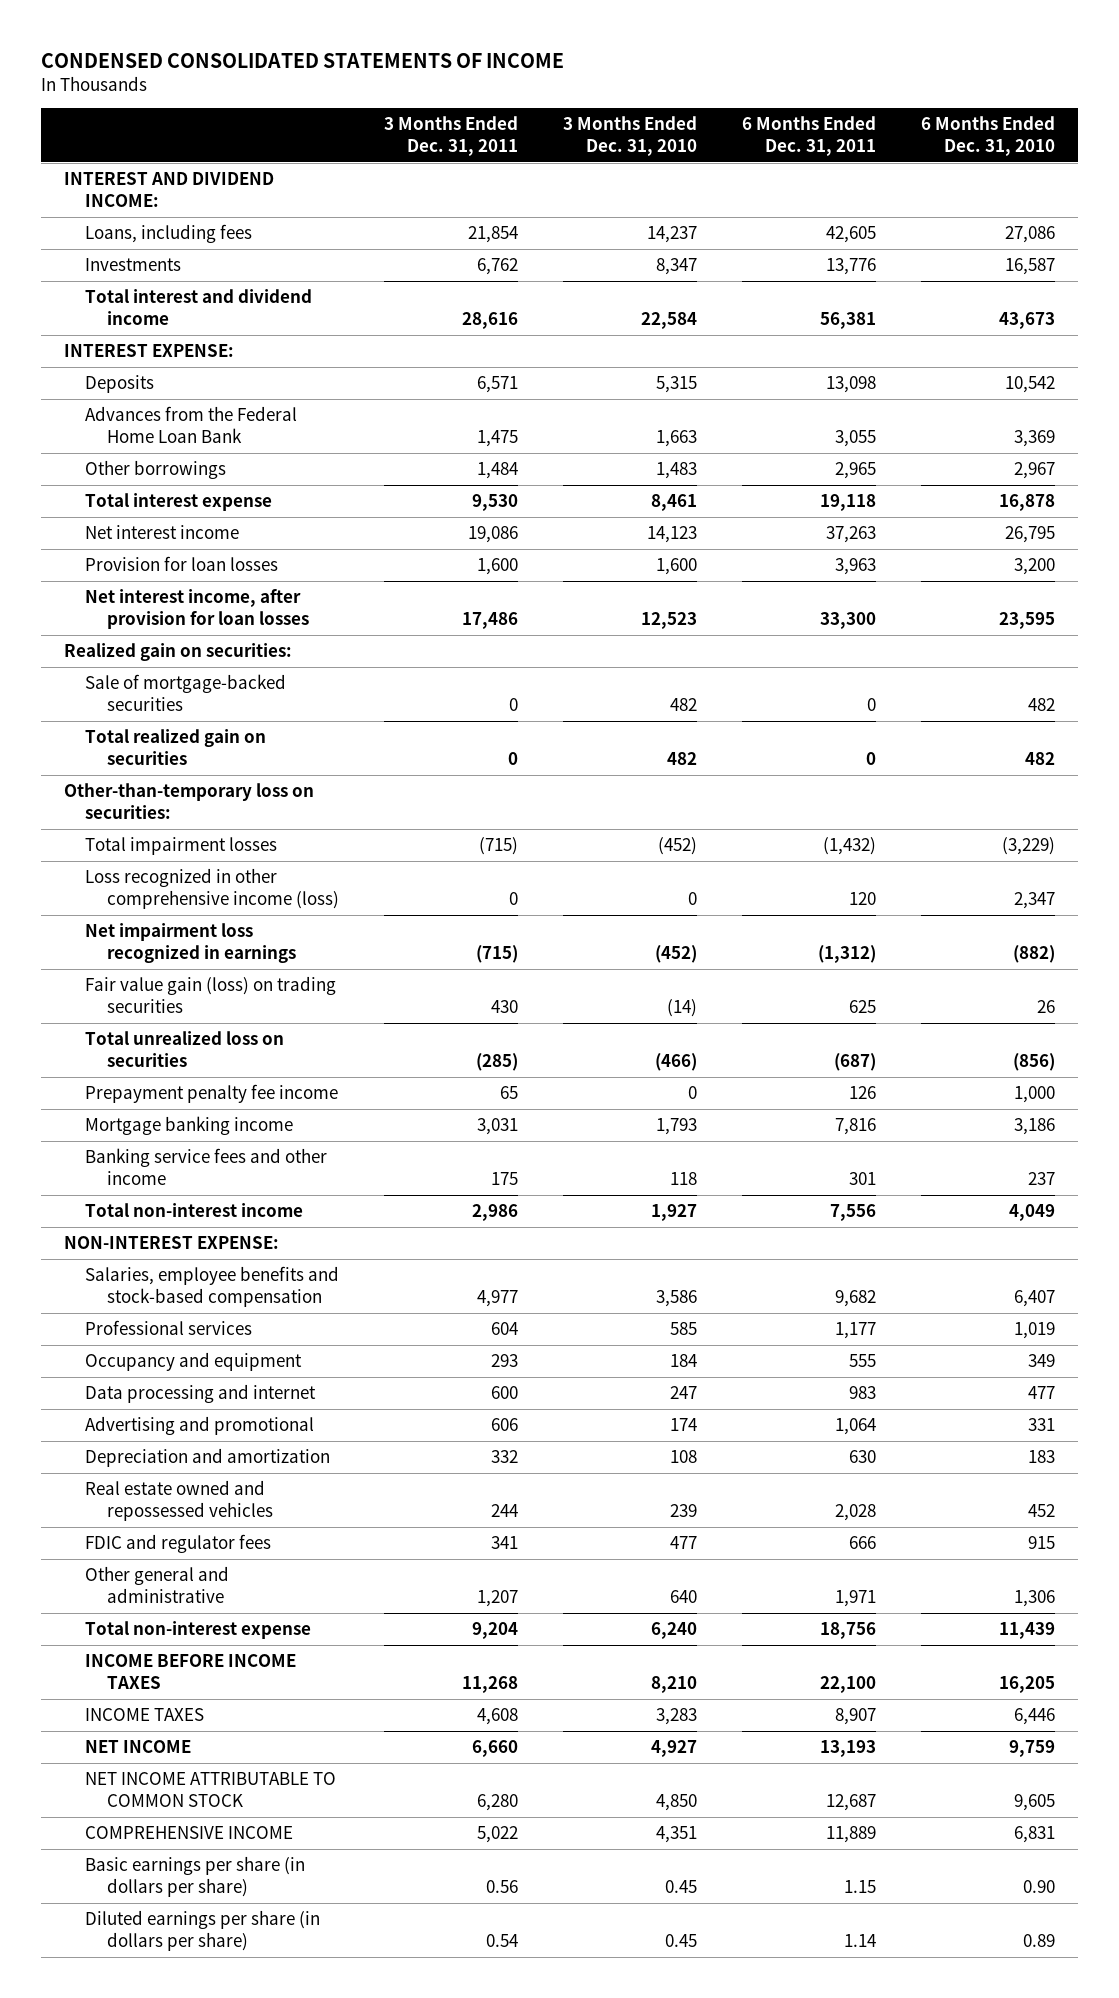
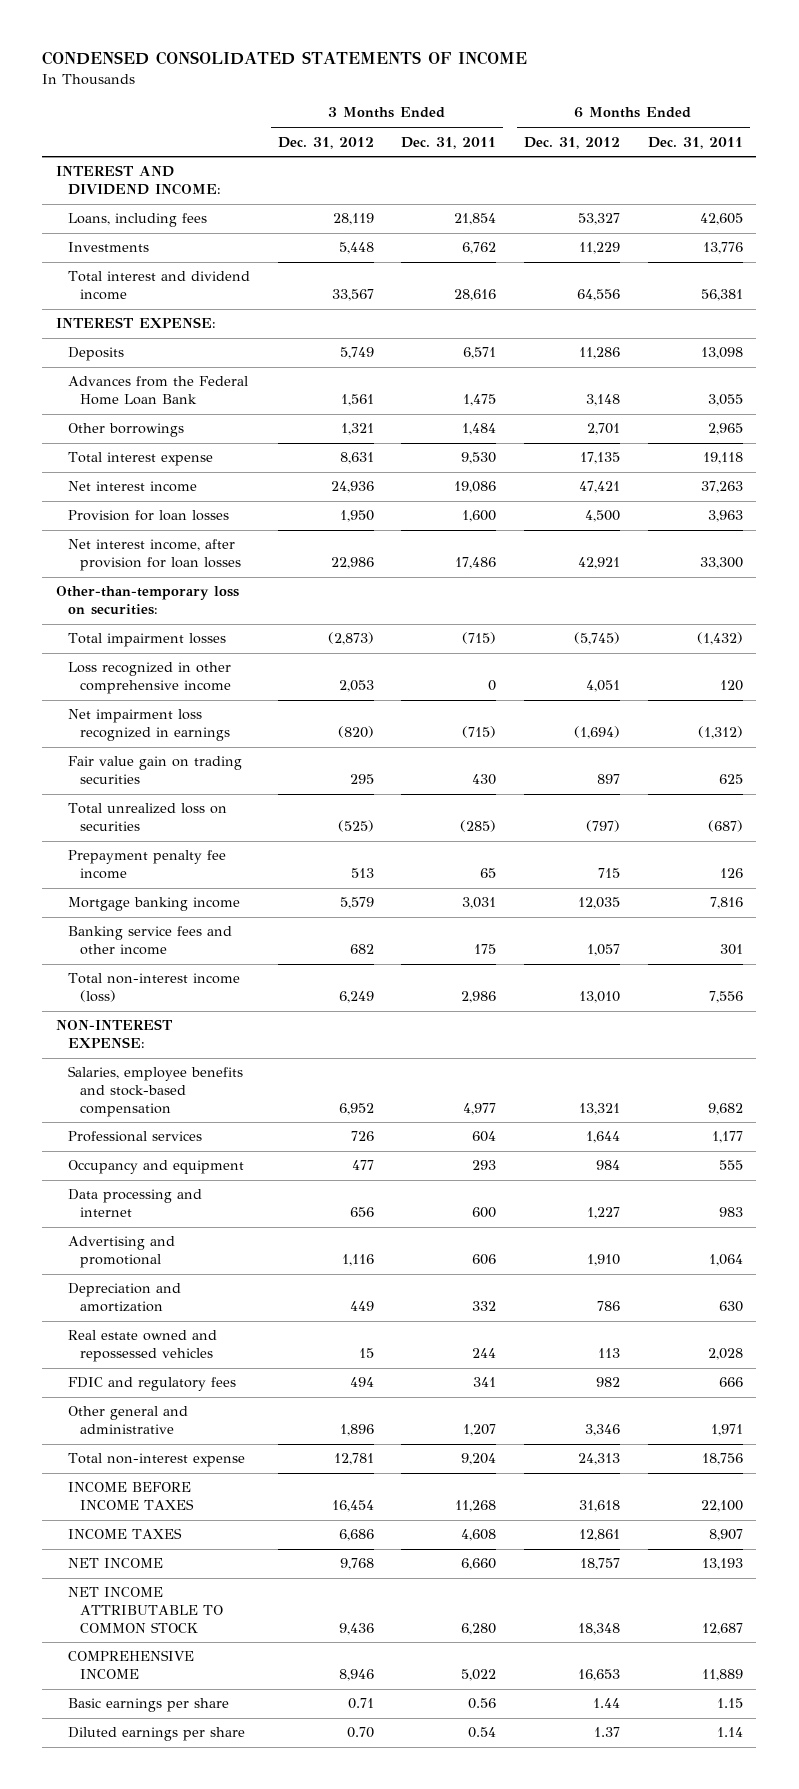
[563,116,698,156] 3 Months Ended Dec. 31, 2010 -> none
[921,116,1056,156] 6 Months Ended Dec. 31, 2010 -> none
none -> [277,136,374,149] Dec. 31, 2012
none -> [524,136,621,149] Dec. 31, 2012
[63,643,292,662] Realized gain on securities: -> none
[85,674,287,711] Sale of mortgage-backed securities -> none
[85,729,267,765] Total realized gain on securities -> none
[85,868,340,909] Loss recognized in other comprehensive income (loss) -> [68,662,232,695] Loss recognized in other comprehensive income
[85,976,337,1013] Fair value gain (loss) on trading securities -> [68,756,243,785] Fair value gain on trading securities
[85,1203,304,1218] Total non-interest income -> [68,973,241,1003] Total non-interest income (loss)
[85,1534,272,1554] FDIC and regulator fees -> [68,1377,237,1392] FDIC and regulatory fees
[85,1856,306,1897] Basic earnings per share (in dollars per share) -> [68,1698,230,1713] Basic earnings per share
[85,1910,321,1951] Diluted earnings per share (in dollars per share) -> [68,1727,246,1742] Diluted earnings per share

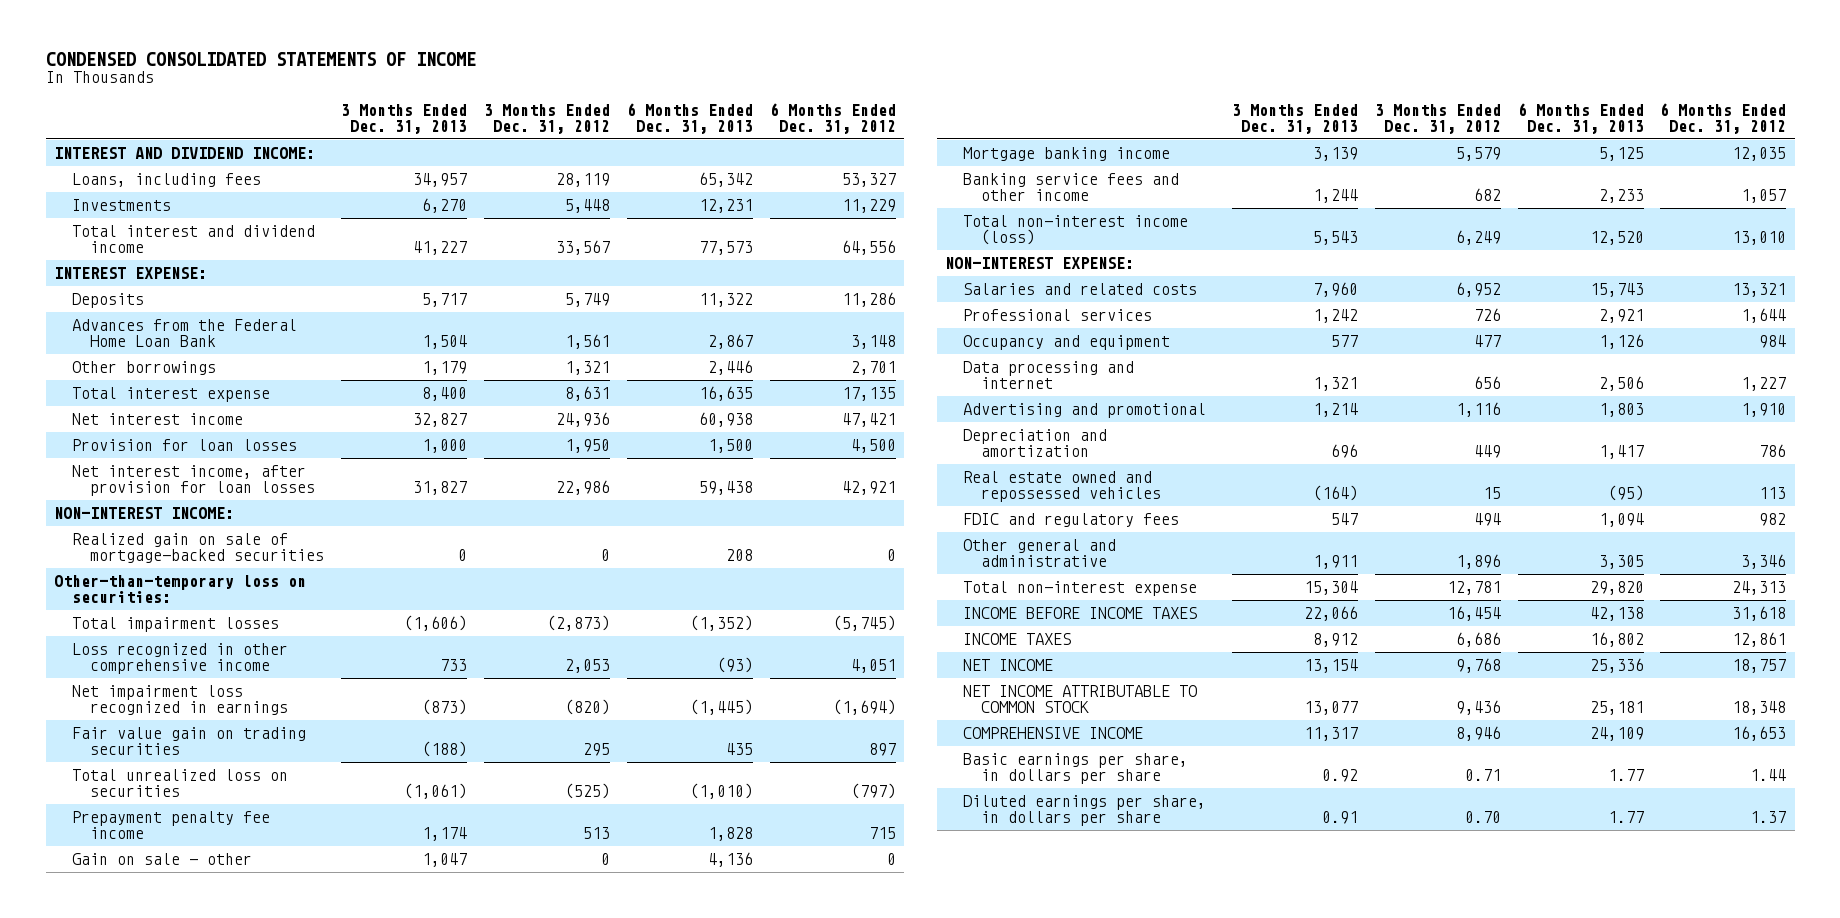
[401,136,497,149] Dec. 31, 2011 -> none
[647,136,743,149] Dec. 31, 2011 -> none
none -> [341,103,468,134] 3 Months Ended Dec. 31, 2013
none -> [626,102,753,134] 6 Months Ended Dec. 31, 2013
none -> [54,507,235,520] NON-INTEREST INCOME:
none -> [72,533,325,564] Realized gain on sale of mortgage-backed securities
none -> [72,853,253,866] Gain on sale - other
[68,1066,244,1117] Salaries, employee benefits and stock-based compensation -> [963,283,1198,296] Salaries and related costs
[68,1698,230,1713] Basic earnings per share -> [963,753,1189,785] Basic earnings per share, in dollars per share
[68,1727,246,1742] Diluted earnings per share -> [963,795,1207,827] Diluted earnings per share, in dollars per share

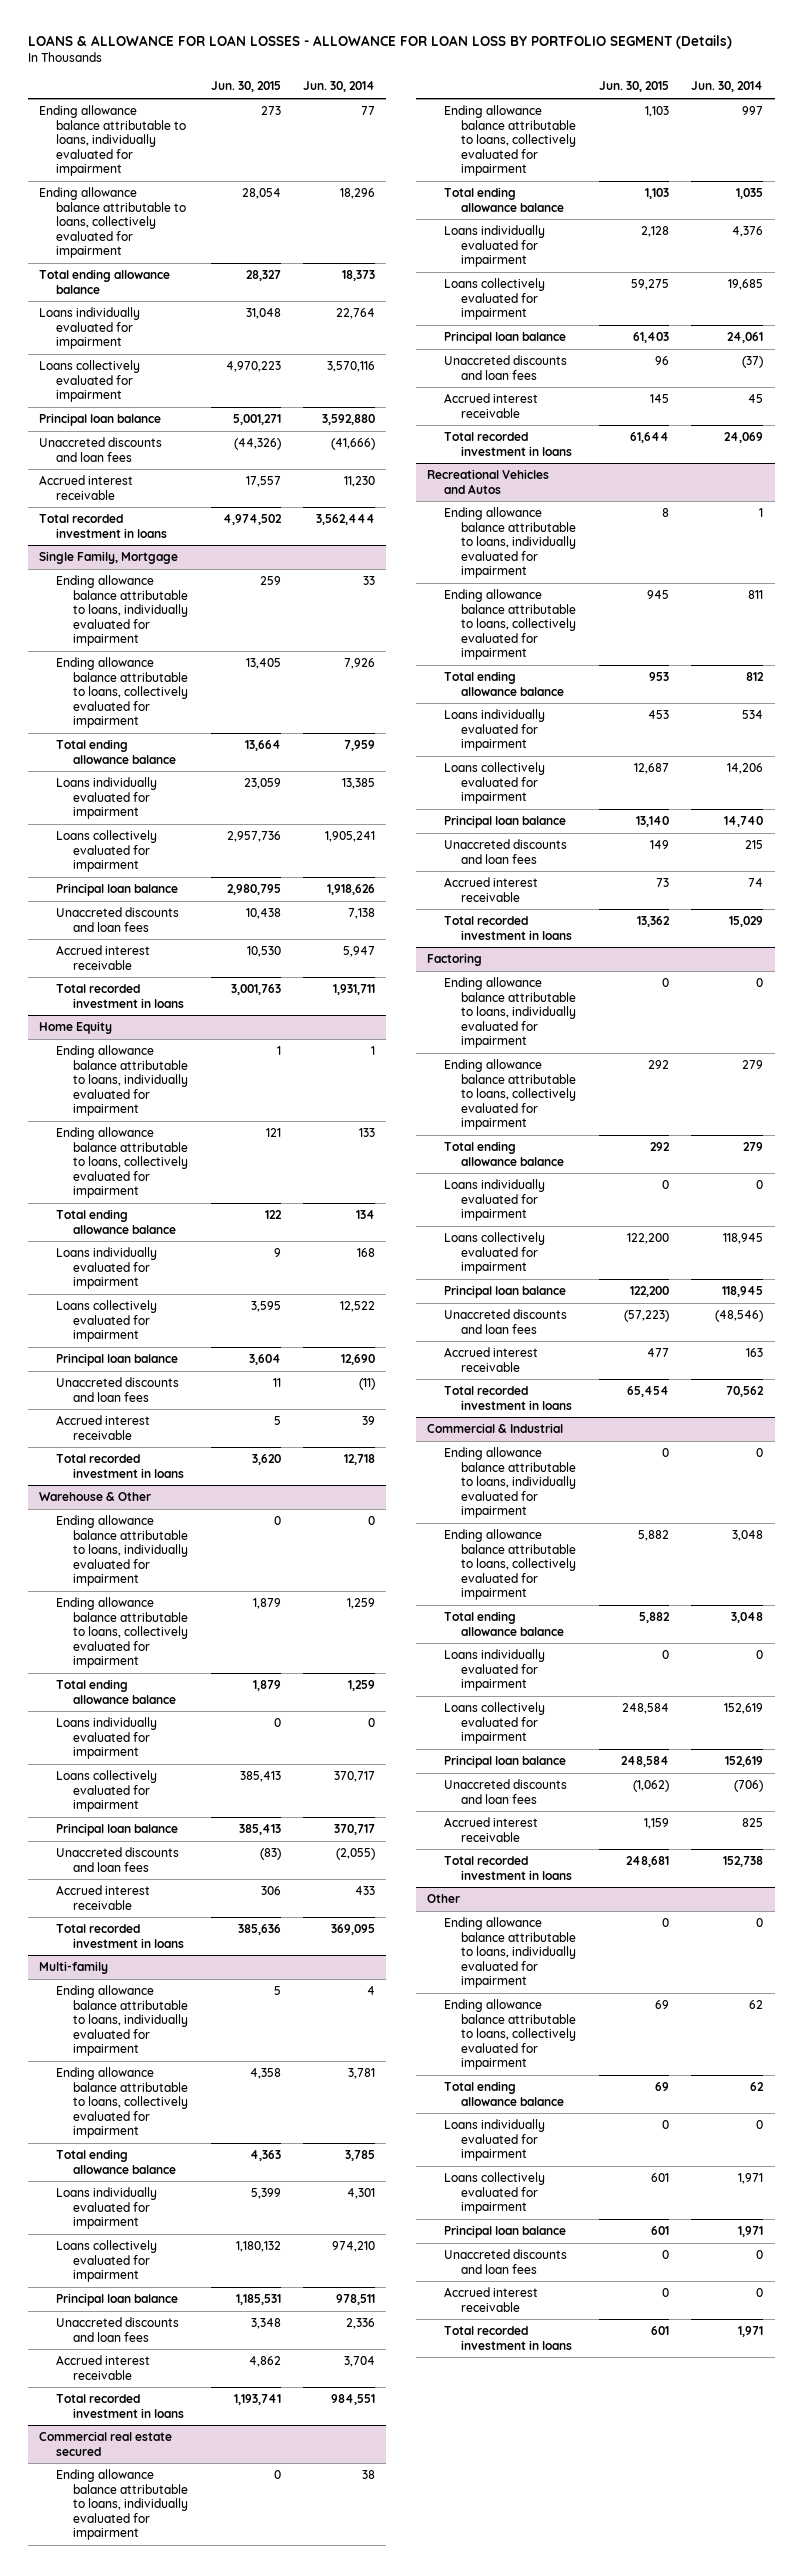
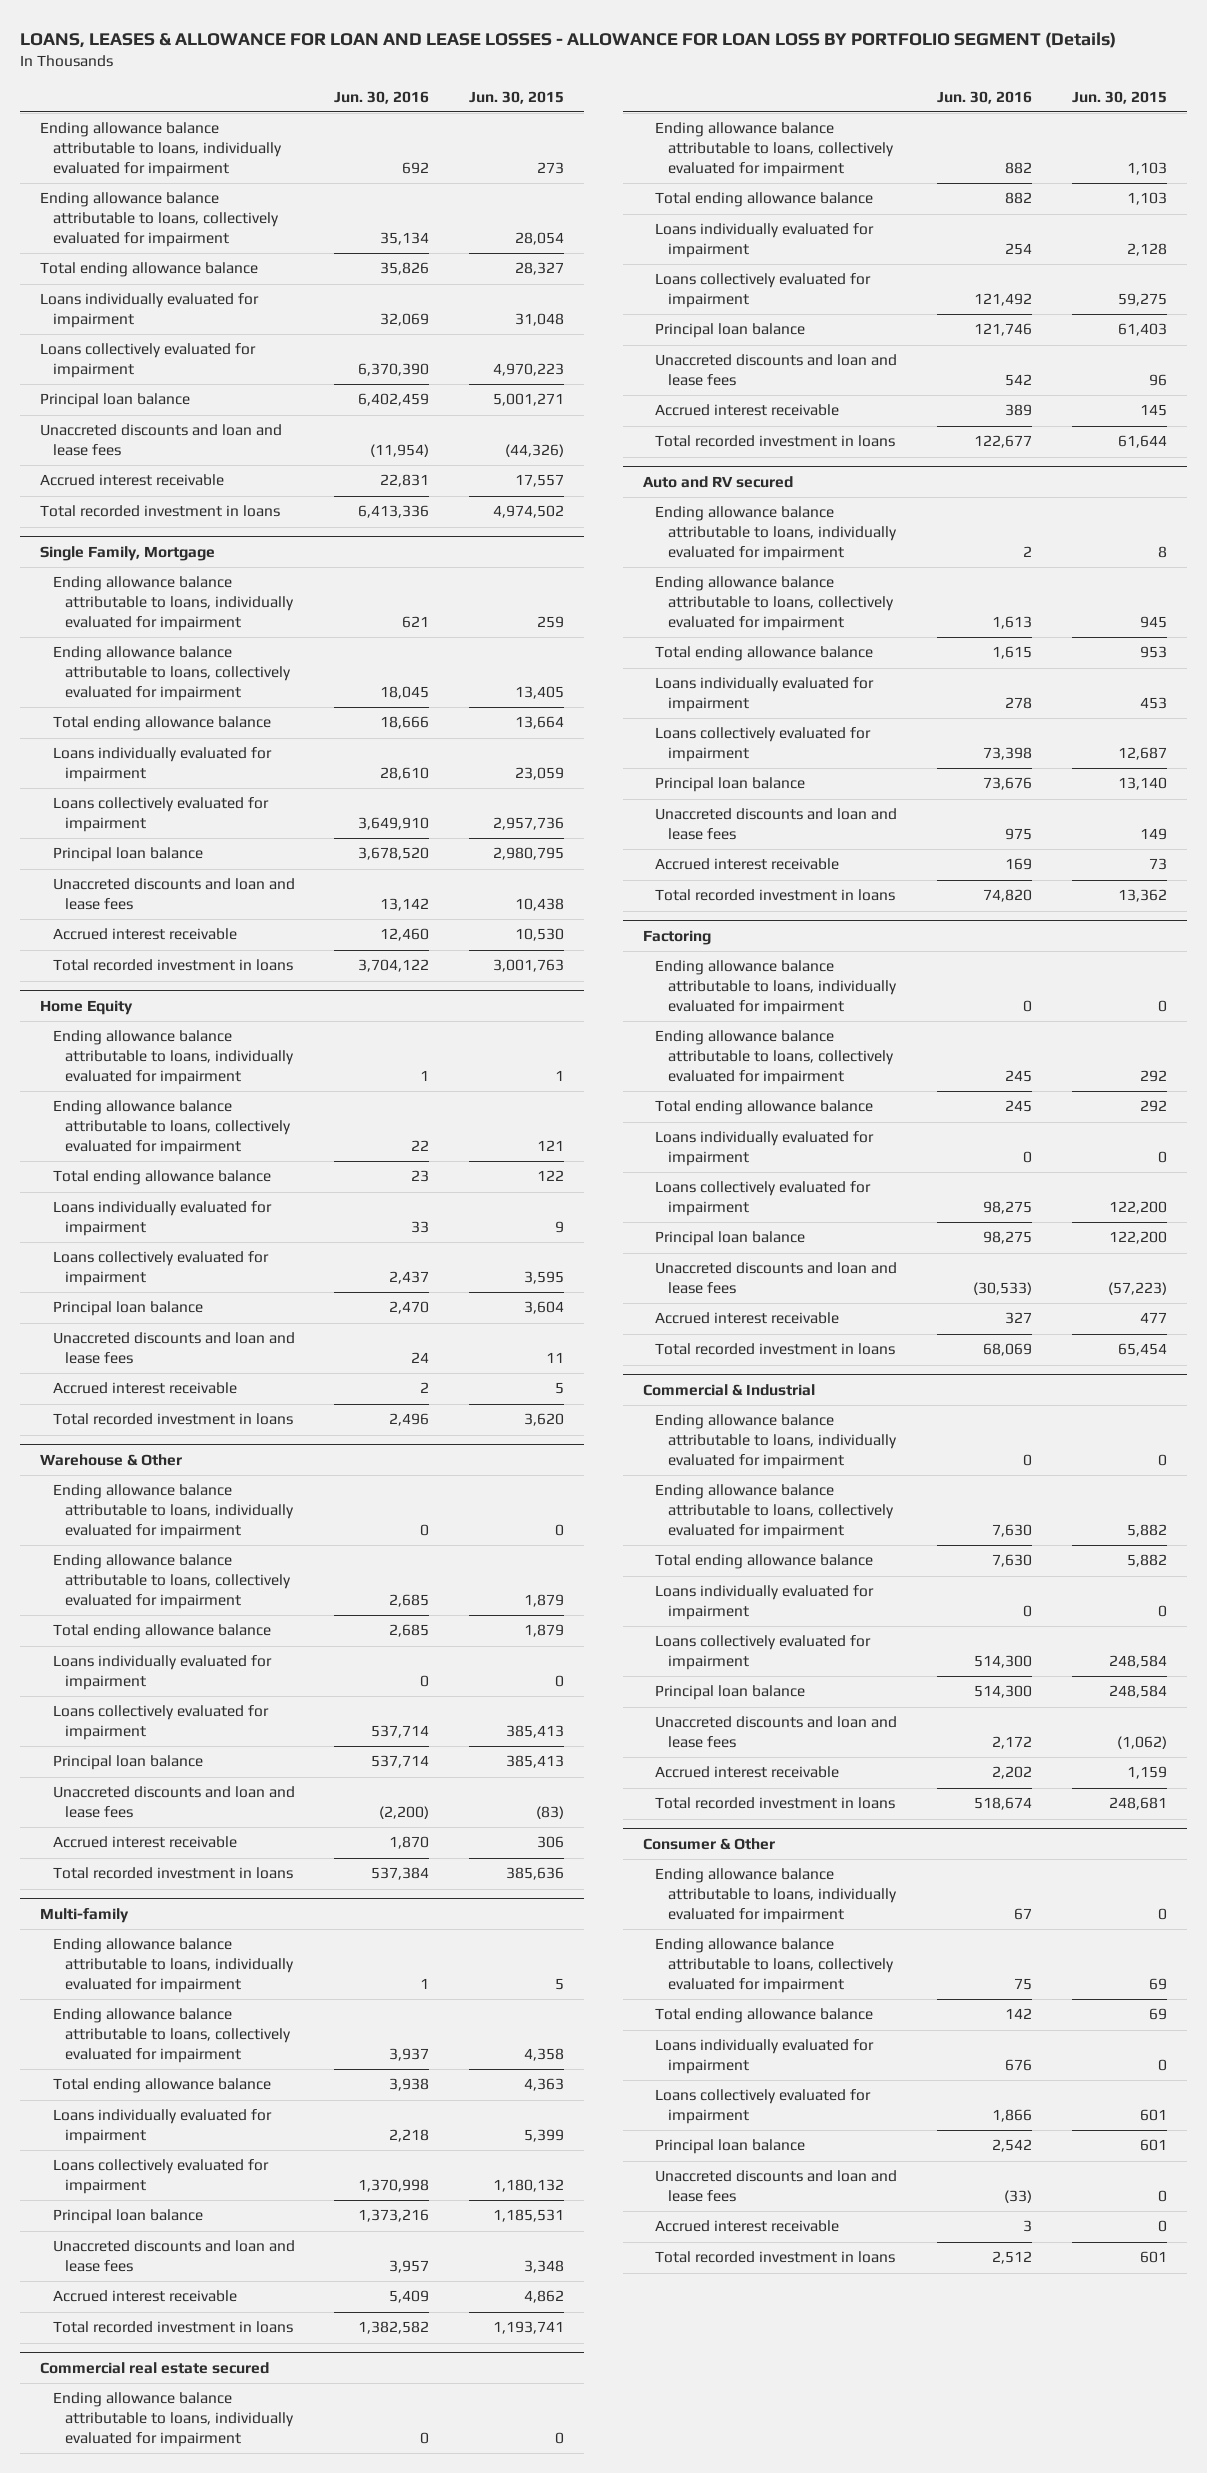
[27,35,732,50] LOANS & ALLOWANCE FOR LOAN LOSSES - ALLOWANCE FOR LOAN LOSS BY PORTFOLIO SEGMENT (Details) -> [20,31,1117,48] LOANS, LEASES & ALLOWANCE FOR LOAN AND LEASE LOSSES - ALLOWANCE FOR LOAN LOSS BY PORTFOLIO SEGMENT (Details)
[303,81,376,93] Jun. 30, 2014 -> none
none -> [334,90,430,104] Jun. 30, 2016
[39,437,163,462] Unaccreted discounts and loan fees -> [40,424,283,457] Unaccreted discounts and loan and lease fees
[56,907,180,932] Unaccreted discounts and loan fees -> [52,878,295,911] Unaccreted discounts and loan and lease fees
[56,1377,180,1402] Unaccreted discounts and loan fees -> [52,1332,295,1365] Unaccreted discounts and loan and lease fees
[56,1847,180,1872] Unaccreted discounts and loan fees -> [52,1786,295,1819] Unaccreted discounts and loan and lease fees
[56,2317,180,2342] Unaccreted discounts and loan fees -> [52,2240,295,2273] Unaccreted discounts and loan and lease fees
[444,355,568,380] Unaccreted discounts and loan fees -> [655,354,898,387] Unaccreted discounts and loan and lease fees
[427,469,550,494] Recreational Vehicles and Autos -> [642,476,793,489] Auto and RV secured
[444,839,568,864] Unaccreted discounts and loan fees -> [655,808,898,841] Unaccreted discounts and loan and lease fees
[444,1309,568,1334] Unaccreted discounts and loan fees -> [655,1262,898,1295] Unaccreted discounts and loan and lease fees
[444,1779,568,1804] Unaccreted discounts and loan fees -> [655,1716,898,1749] Unaccreted discounts and loan and lease fees
[427,1894,461,1904] Other -> [642,1838,775,1851] Consumer & Other
[444,2249,568,2274] Unaccreted discounts and loan fees -> [655,2170,898,2203] Unaccreted discounts and loan and lease fees

